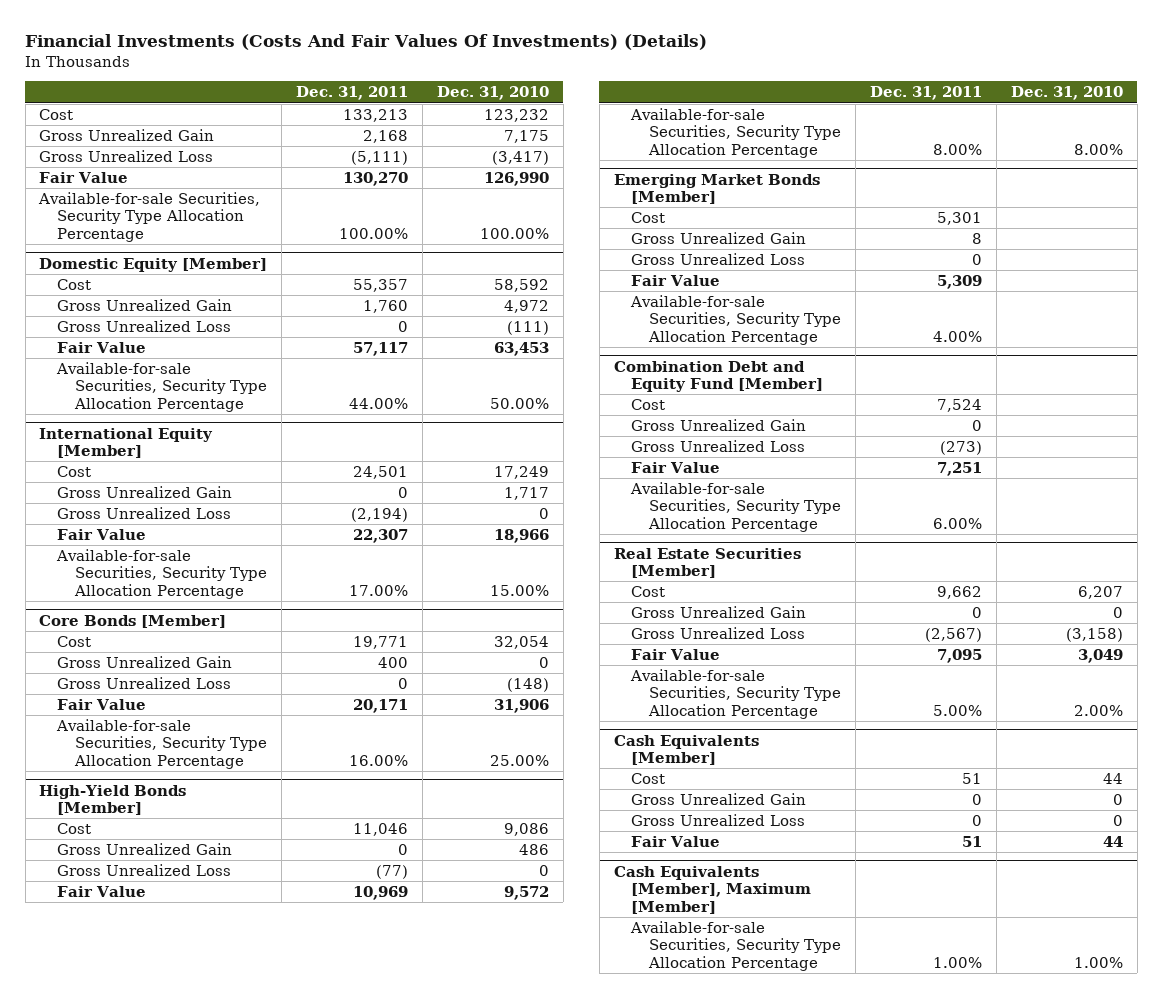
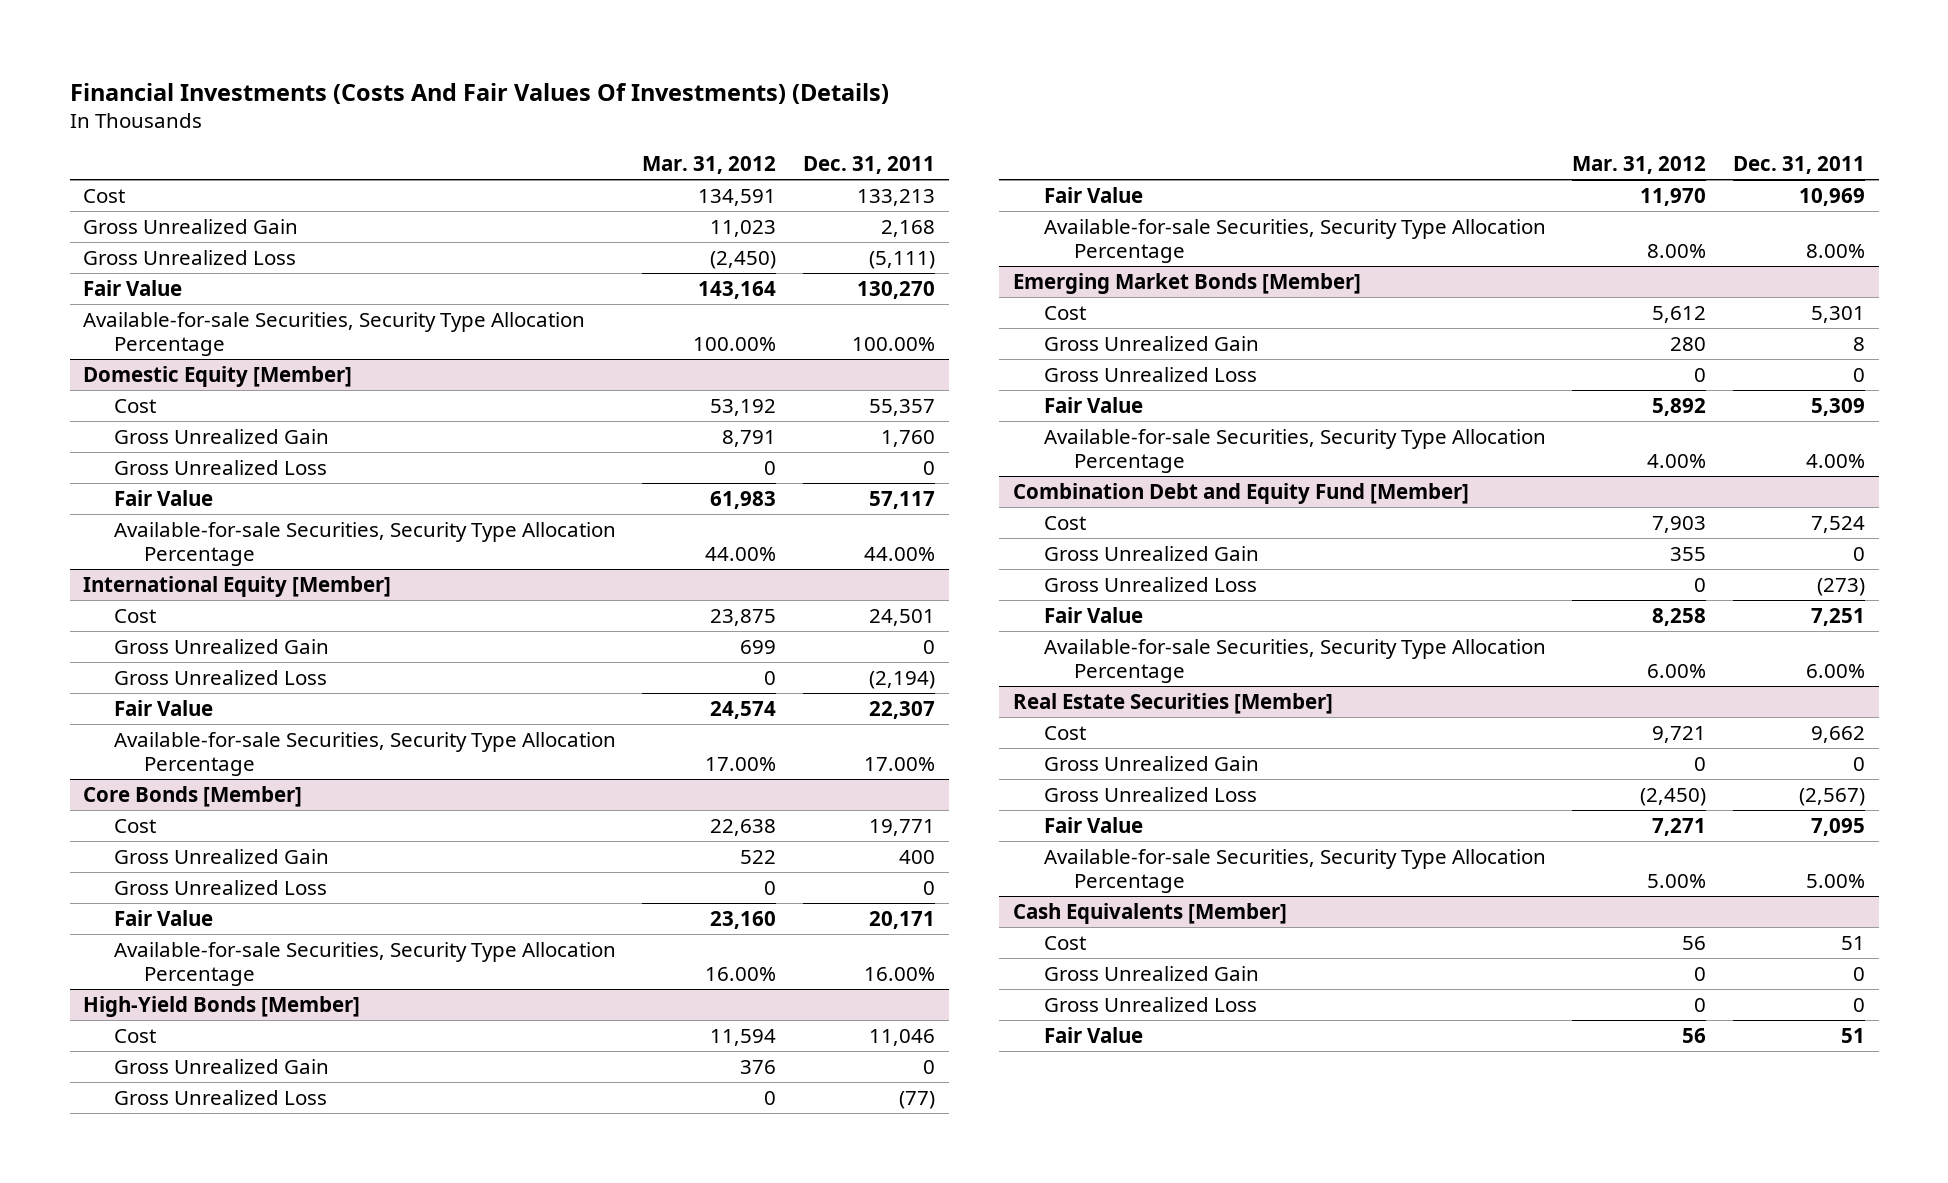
[436,86,549,101] Dec. 31, 2010 -> none
none -> [642,156,777,175] Mar. 31, 2012
[613,865,812,914] Cash Equivalents [Member], Maximum [Member] -> none
[630,920,842,971] Available-for-sale Securities, Security Type Allocation Percentage -> none

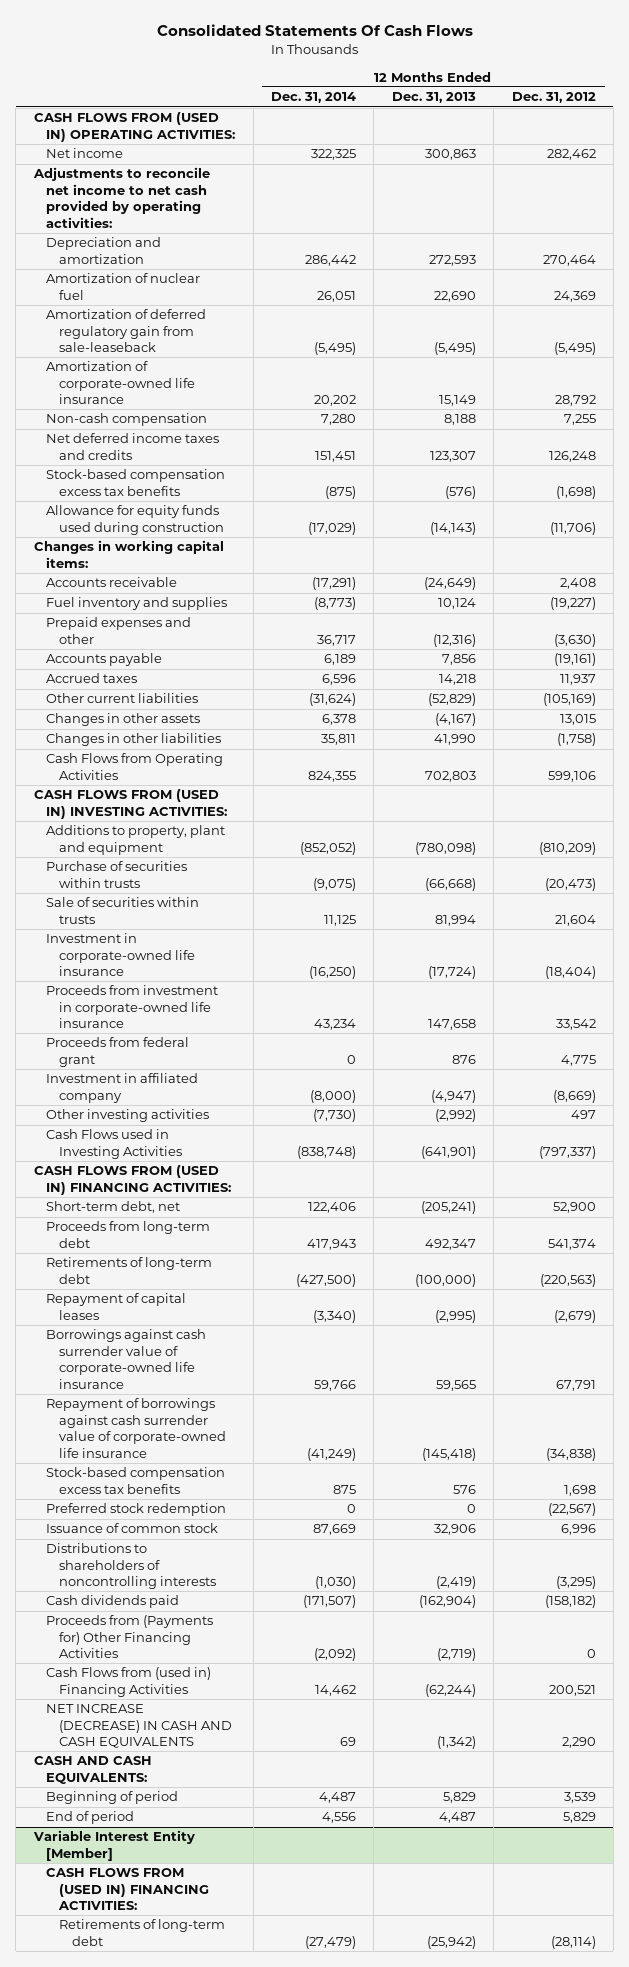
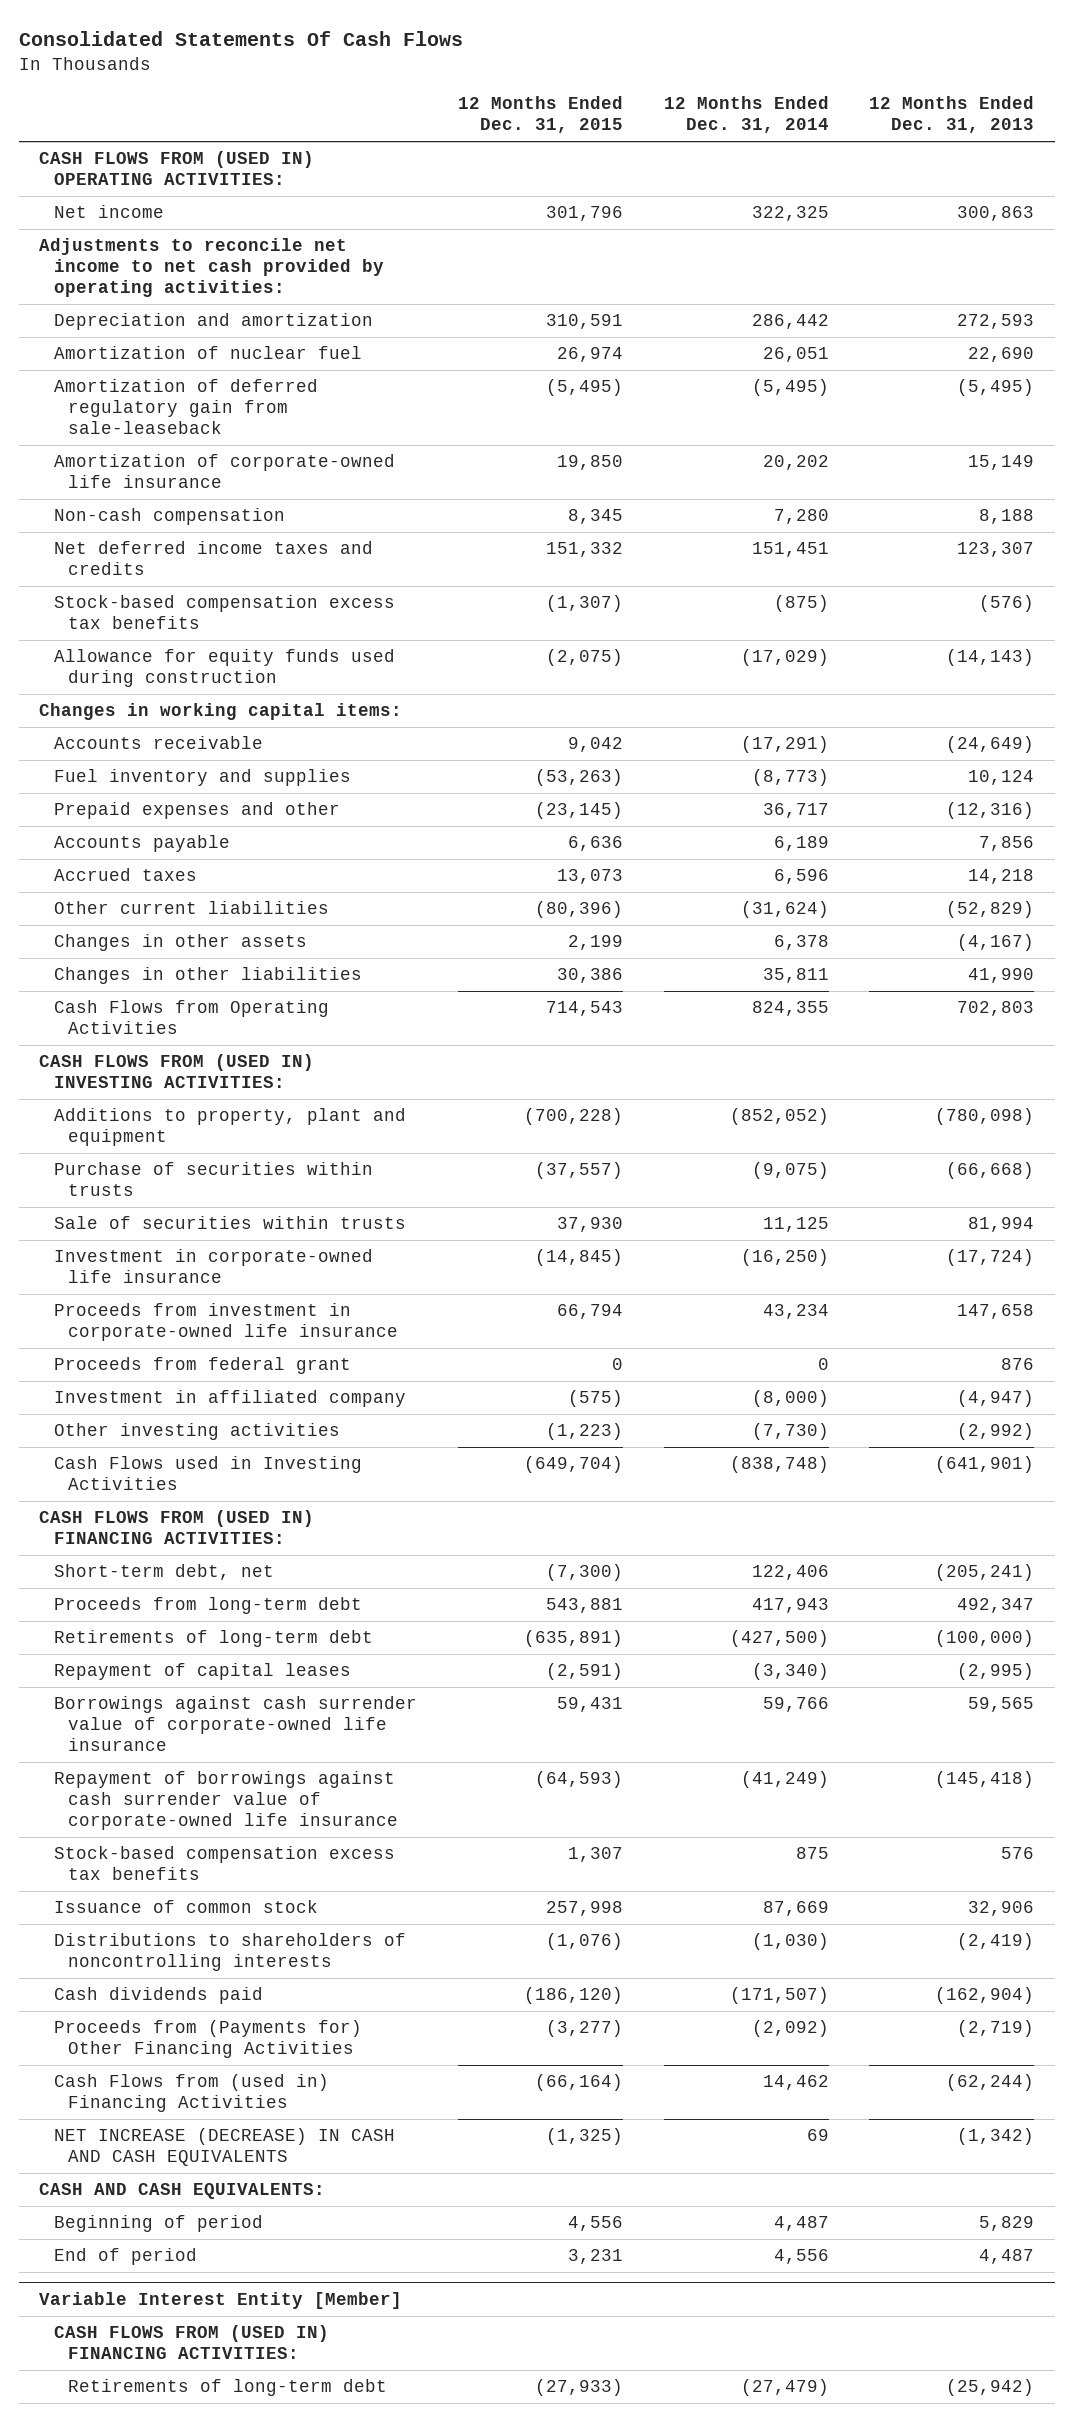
[511,92,596,104] Dec. 31, 2012 -> none
none -> [457,96,623,134] 12 Months Ended Dec. 31, 2015
[46,1503,227,1517] Preferred stock redemption -> none

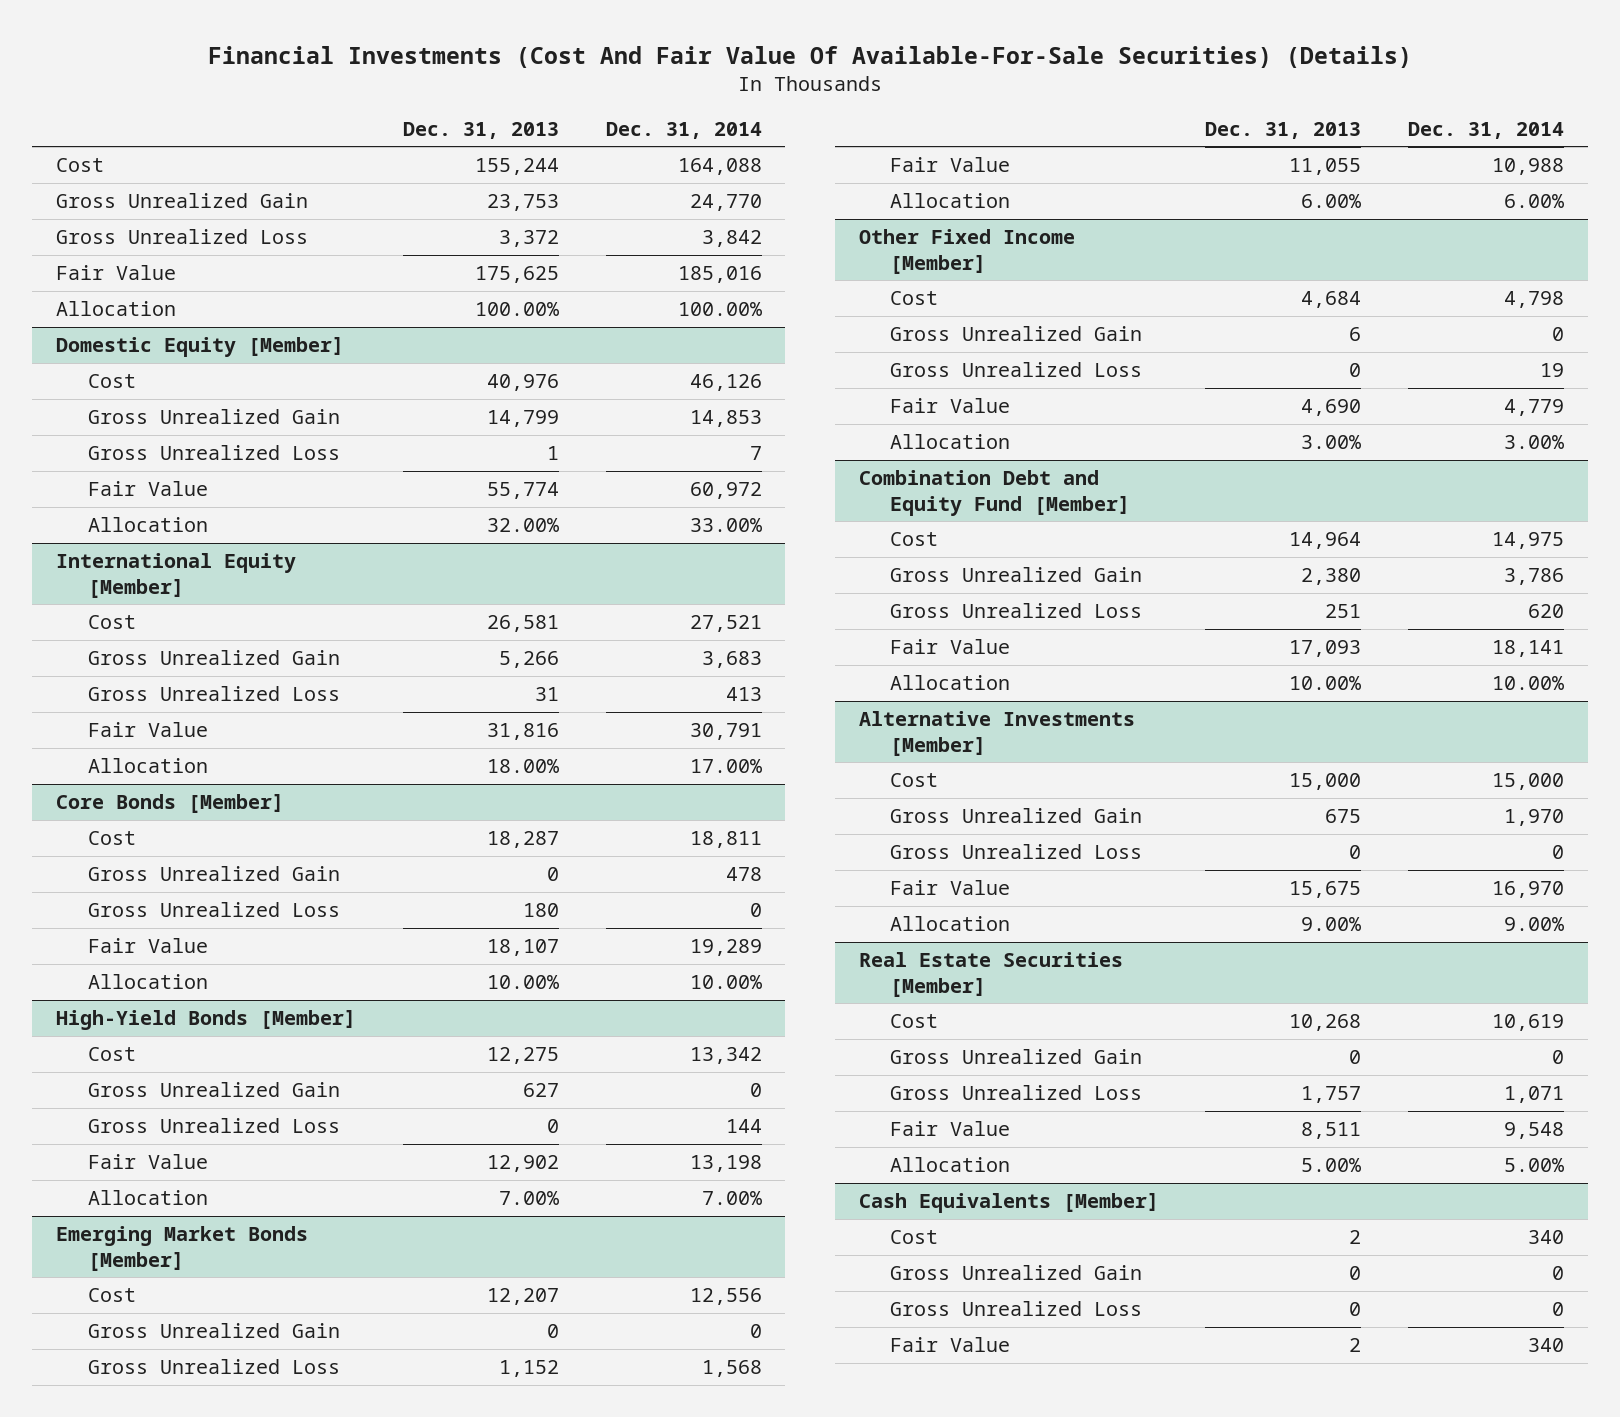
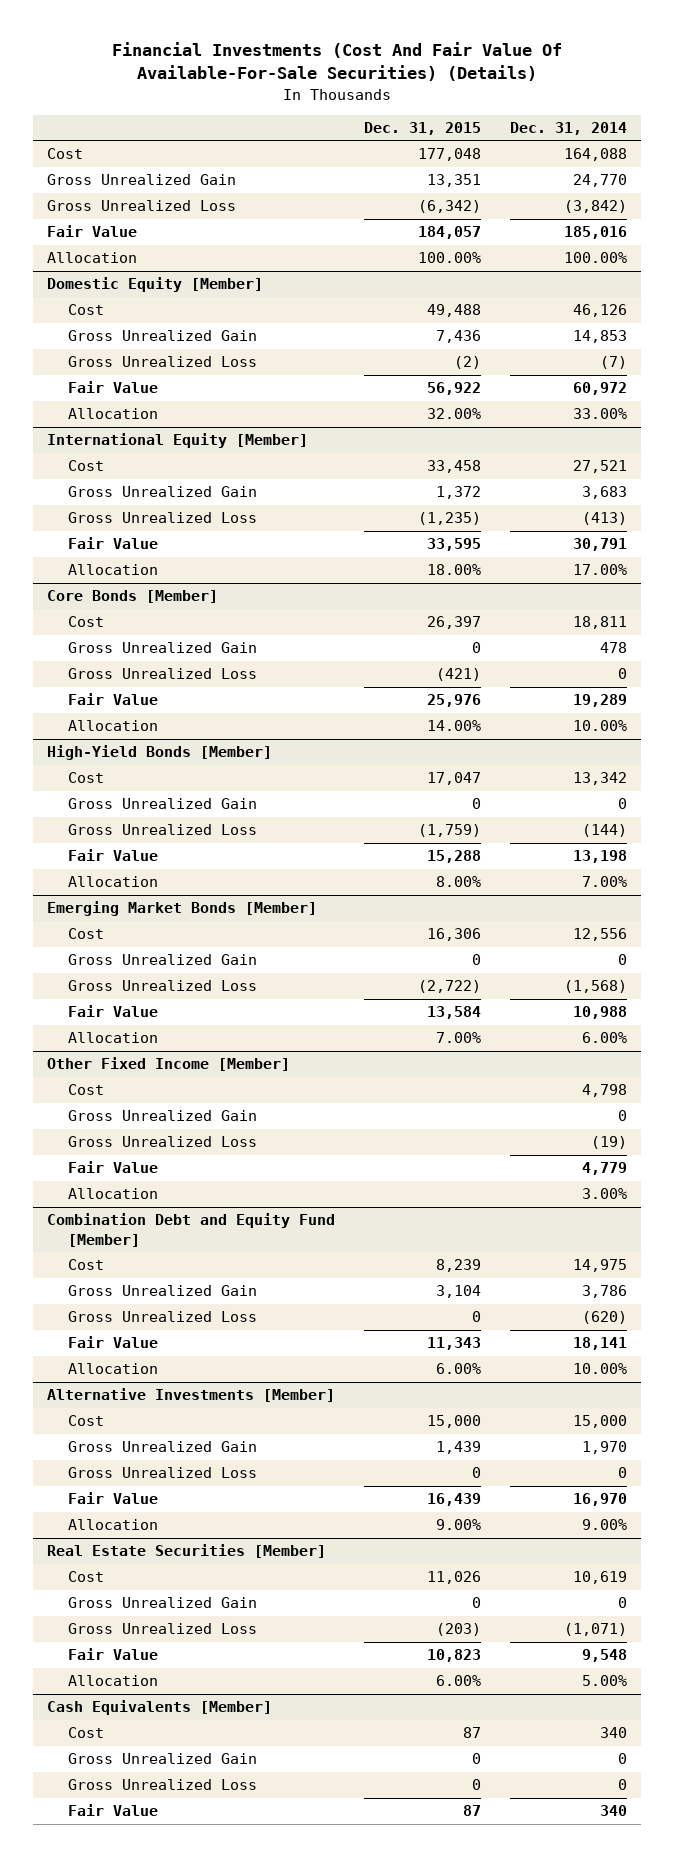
[402,121,559,139] Dec. 31, 2013 -> none
none -> [364,121,482,135] Dec. 31, 2015
[701,230,762,248] 3,842 -> [564,200,628,214] (3,842)
[749,446,762,461] 7 -> [600,356,628,370] (7)
[725,687,762,702] 413 -> [582,512,628,526] (413)
[725,1119,762,1134] 144 -> [582,824,628,838] (144)
[701,1360,762,1378] 1,568 -> [564,980,628,994] (1,568)
[1540,363,1565,378] 19 -> [591,1136,628,1150] (19)
[1528,604,1565,619] 620 -> [582,1311,628,1325] (620)
[1504,1086,1565,1104] 1,071 -> [564,1623,628,1637] (1,071)

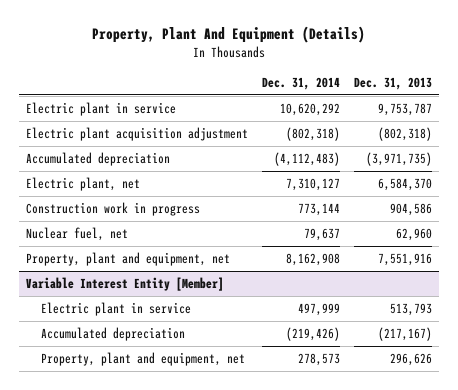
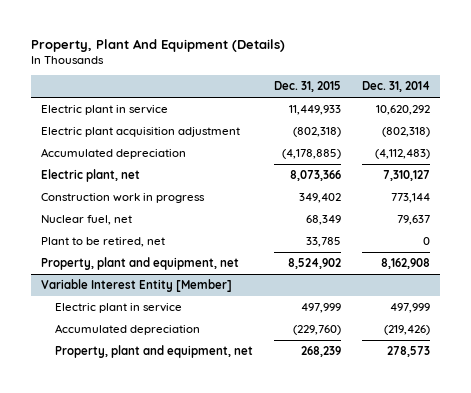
[354,77,433,91] Dec. 31, 2013 -> none
none -> [273,81,341,93] Dec. 31, 2015
none -> [41,236,166,247] Plant to be retired, net

